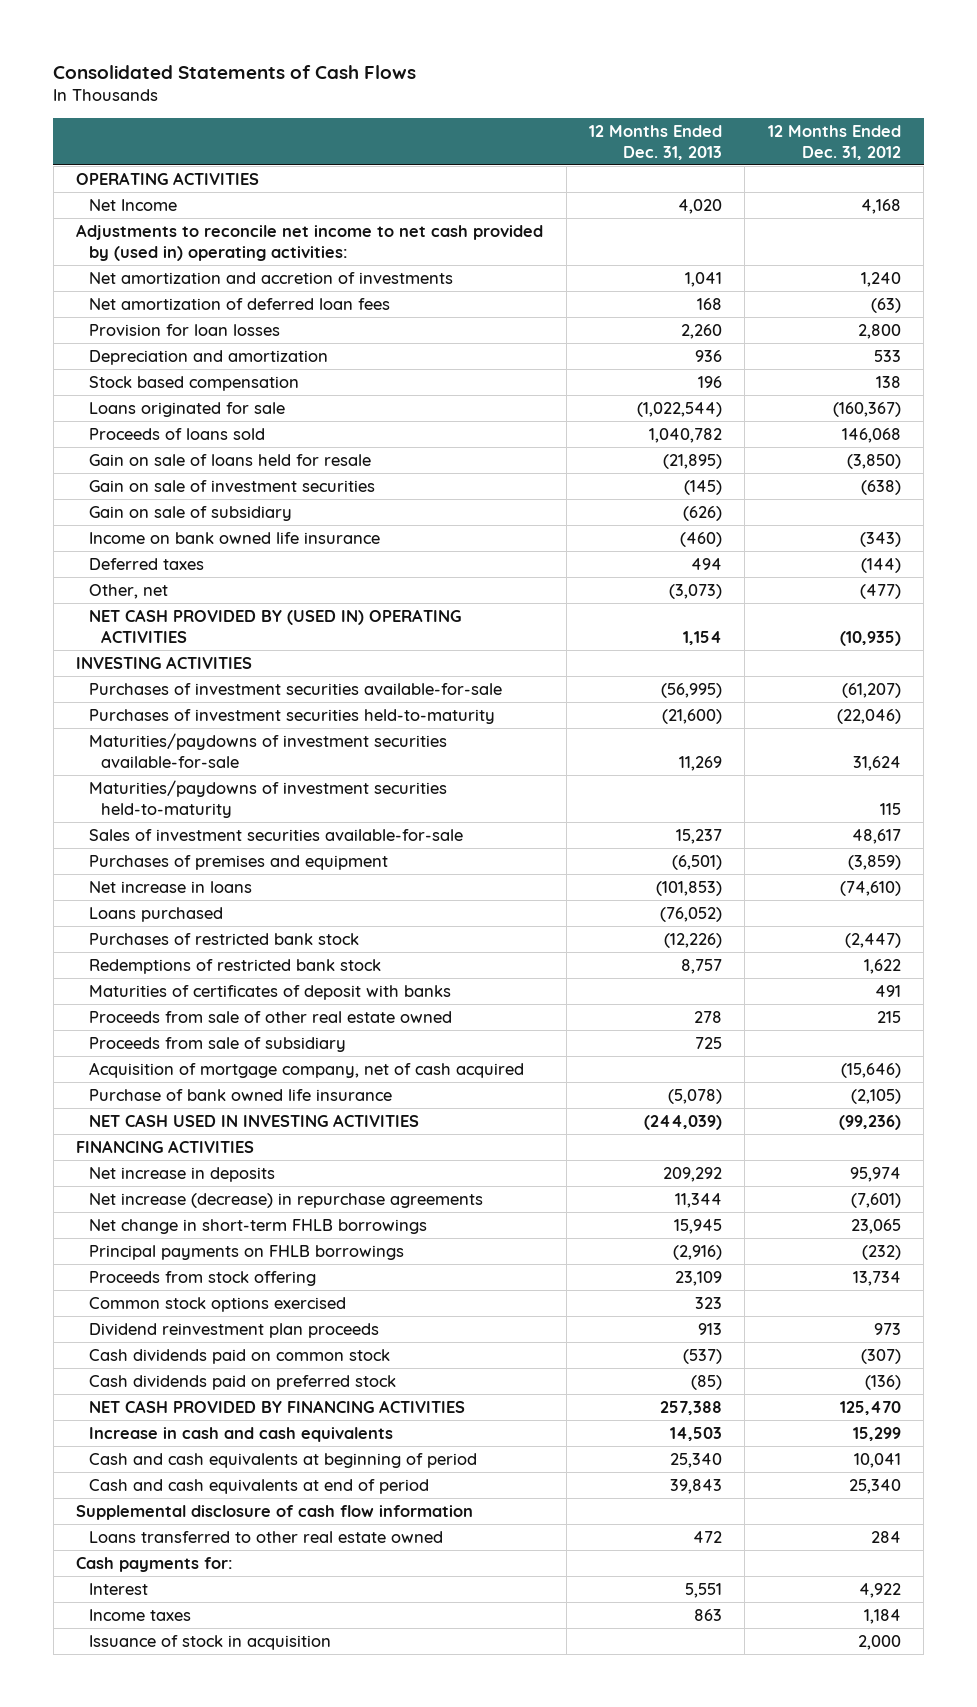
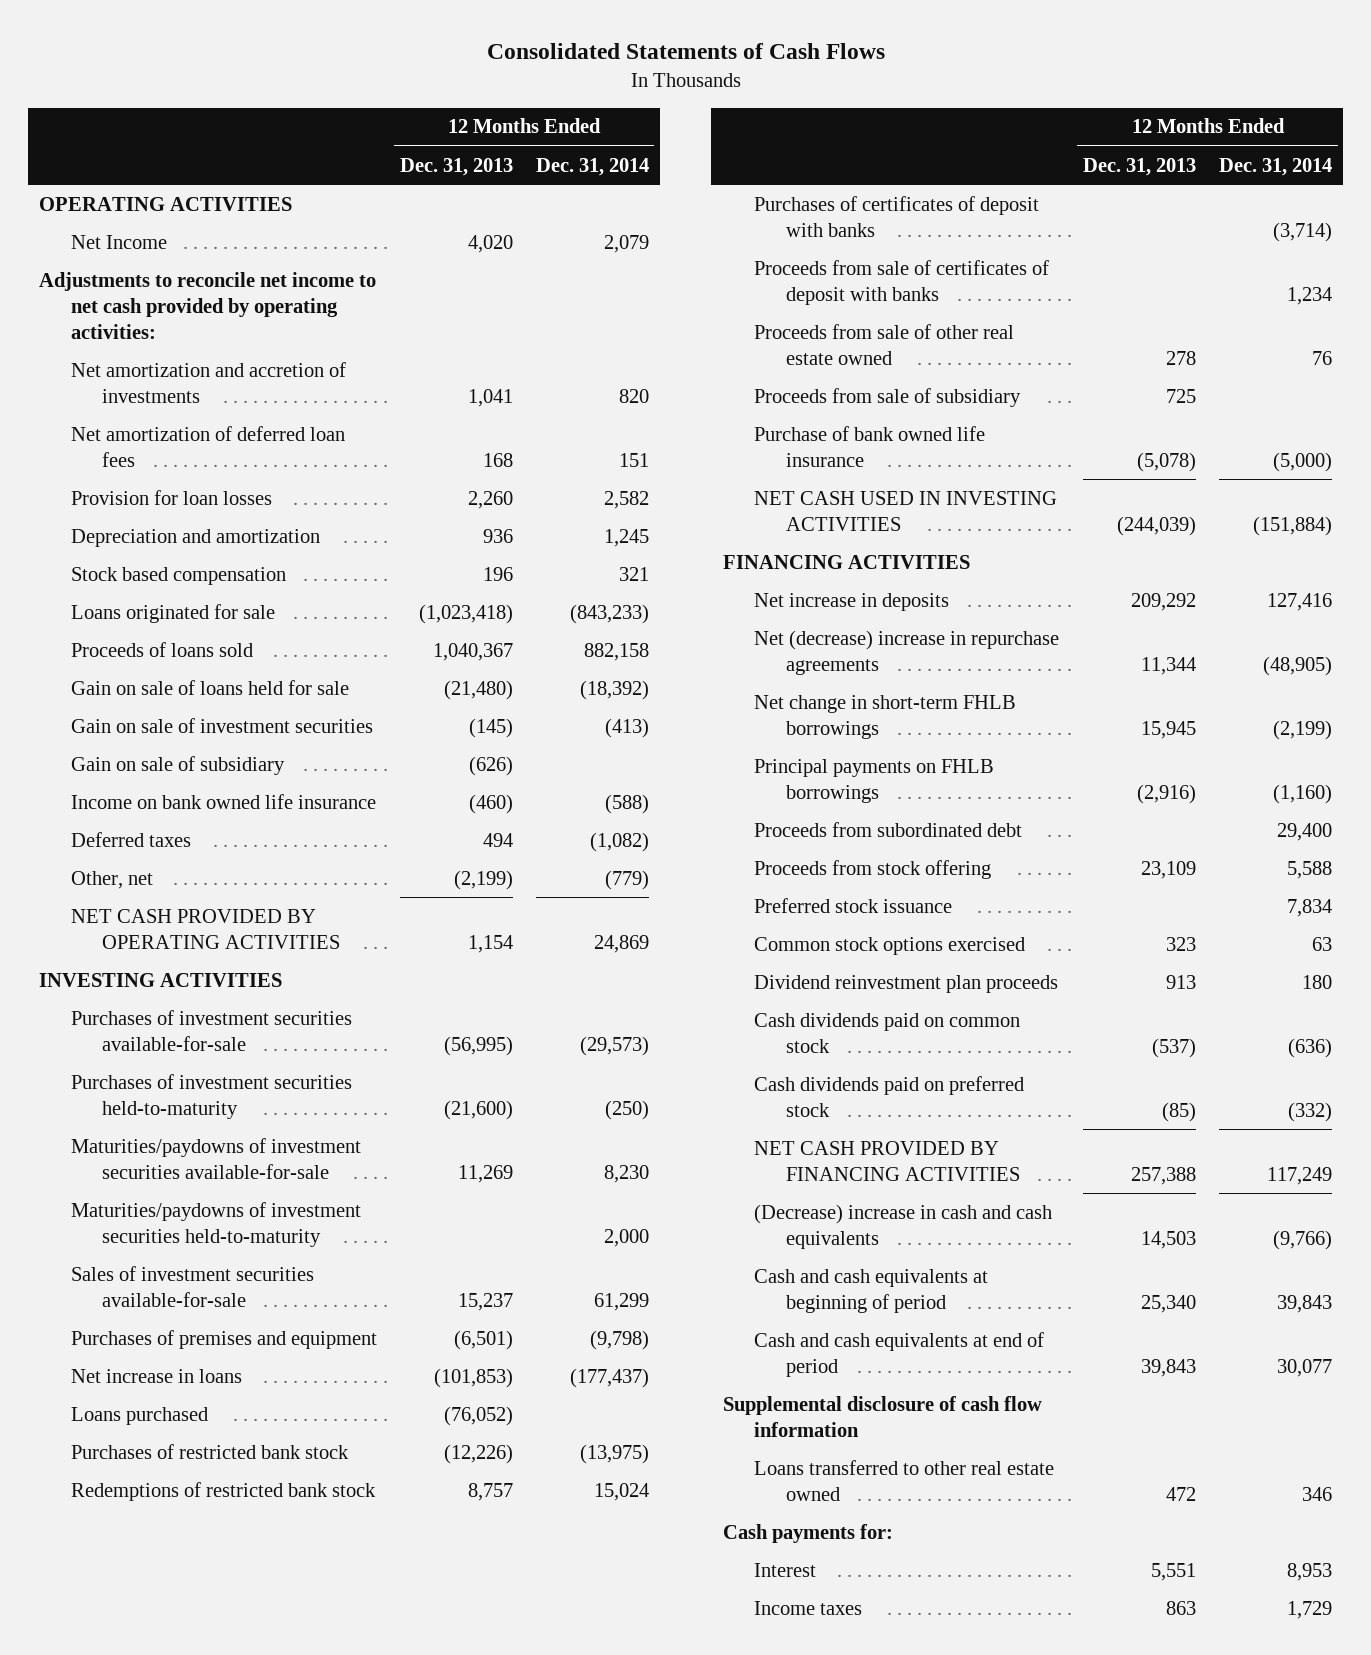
[767,124,901,160] 12 Months Ended Dec. 31, 2012 -> none
none -> [535,157,649,176] Dec. 31, 2014
[76,223,544,261] Adjustments to reconcile net income to net cash provided by (used in) operating activities: -> [39,271,377,339] Adjustments to reconcile net income to net cash provided by operating activities:
[637,401,723,417] (1,022,544) -> [418,603,513,624] (1,023,418)
[649,427,723,443] 1,040,782 -> [432,642,513,661] 1,040,367
[88,453,371,466] Gain on sale of loans held for resale -> [70,679,349,695] Gain on sale of loans held for sale
[663,453,723,469] (21,895) -> [443,679,513,700] (21,480)
[669,583,723,599] (3,073) -> [453,869,513,890] (2,199)
[88,608,461,643] NET CASH PROVIDED BY (USED IN) OPERATING ACTIVITIES -> [70,908,341,949] NET CASH PROVIDED BY OPERATING ACTIVITIES
none -> [754,195,1040,237] Purchases of certificates of deposit with banks
[88,984,451,1000] Maturities of certificates of deposit with banks -> [754,259,1050,305] Proceeds from sale of certificates of deposit with banks
[88,1061,524,1078] Acquisition of mortgage company, net of cash acquired -> none
[88,1192,483,1208] Net increase (decrease) in repurchase agreements -> [754,629,1060,675] Net (decrease) increase in repurchase agreements
none -> [754,821,1023,837] Proceeds from subordinated debt
none -> [754,897,953,913] Preferred stock issuance
[88,1426,393,1442] Increase in cash and cash equivalents -> [754,1203,1053,1249] (Decrease) increase in cash and cash equivalents
[88,1634,331,1650] Issuance of stock in acquisition -> none

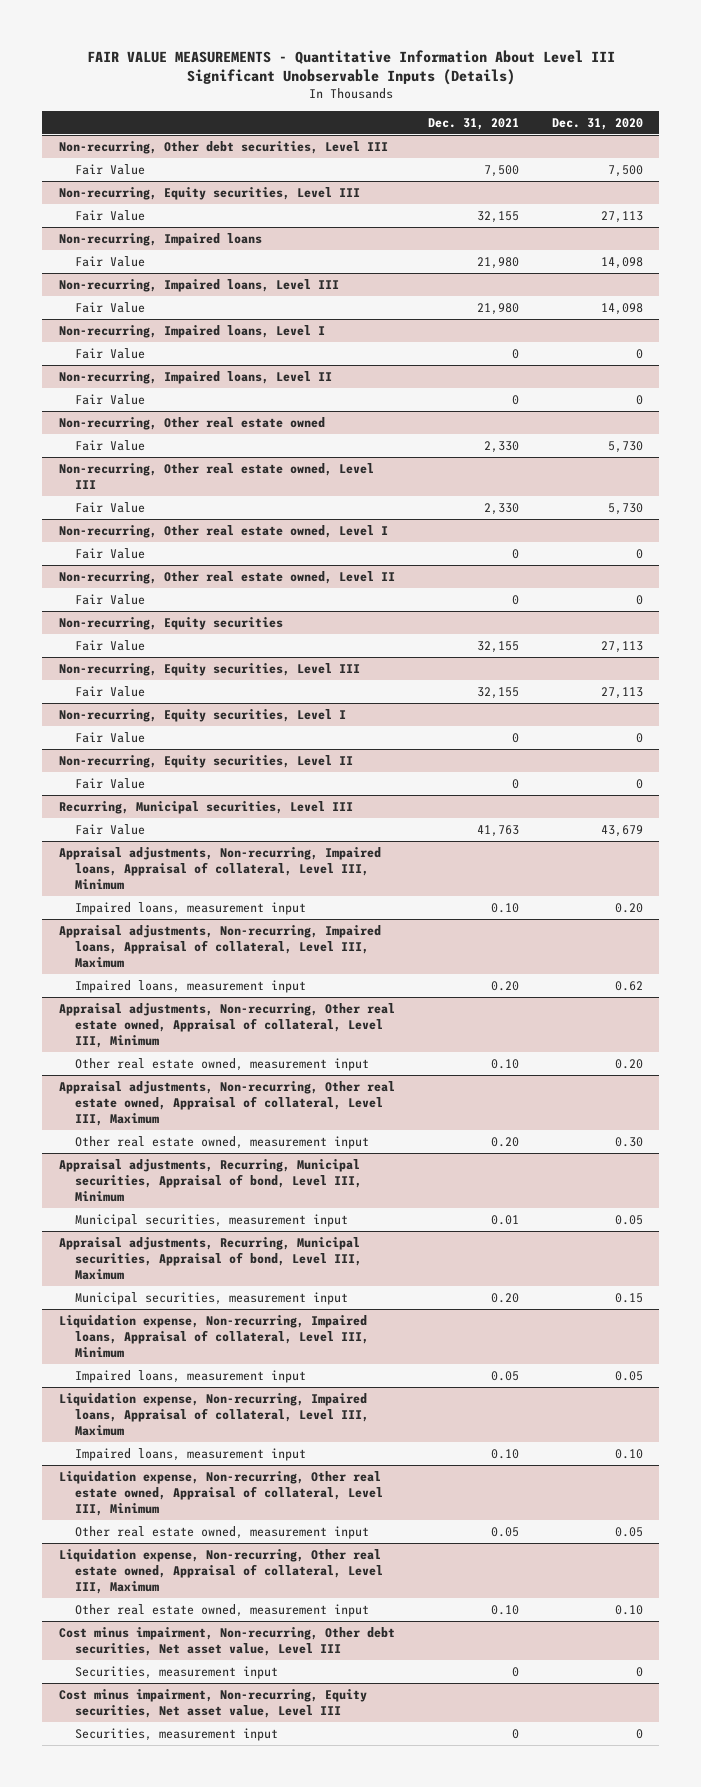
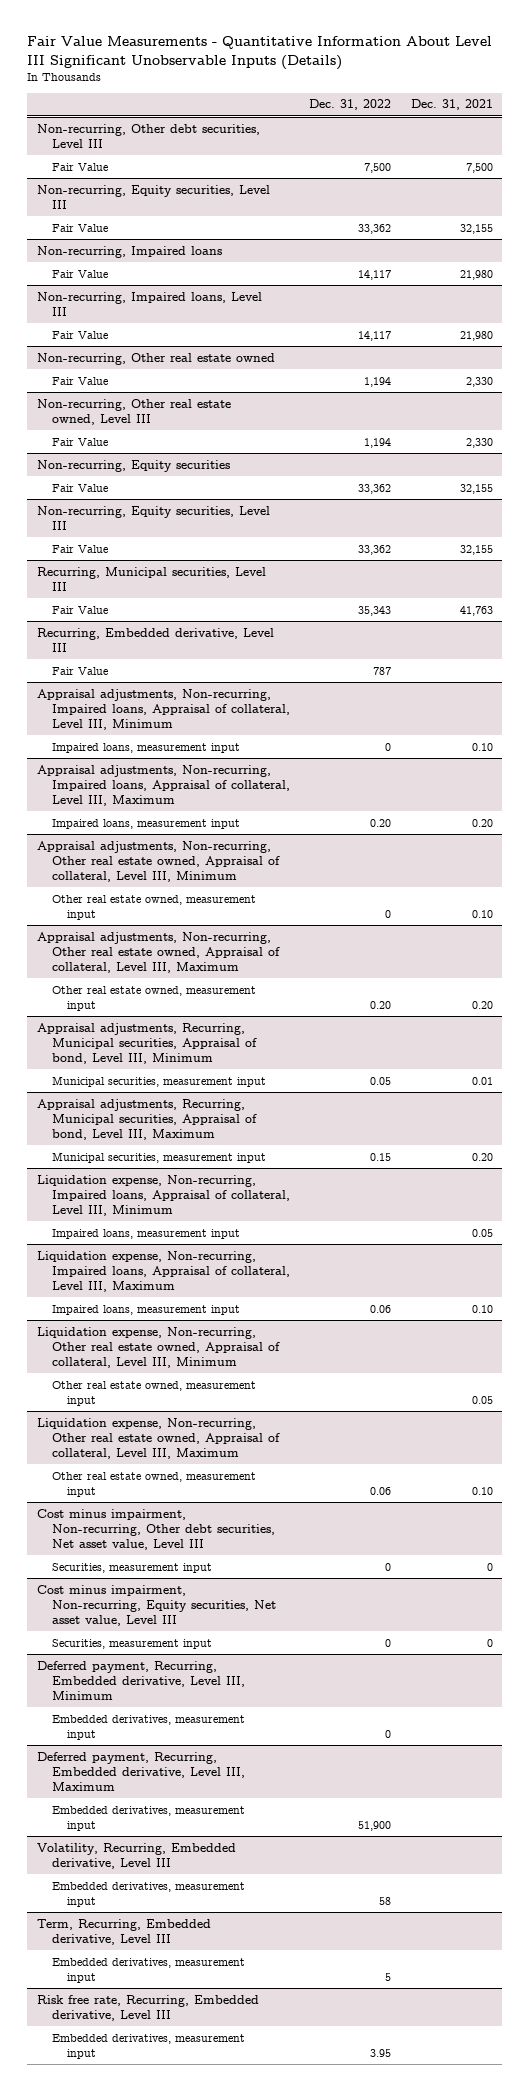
[86,49,615,86] FAIR VALUE MEASUREMENTS - Quantitative Information About Level III Significant Unobservable Inputs (Details) -> [27,35,493,70] Fair Value Measurements - Quantitative Information About Level III Significant Unobservable Inputs (Details)
[551,117,643,130] Dec. 31, 2020 -> none
none -> [309,99,392,111] Dec. 31, 2022
[58,324,325,338] Non-recurring, Impaired loans, Level I -> none
[74,347,145,359] Fair Value -> none
[58,370,332,384] Non-recurring, Impaired loans, Level II -> none
[74,393,145,405] Fair Value -> none
[58,524,388,538] Non-recurring, Other real estate owned, Level I -> none
[74,547,145,559] Fair Value -> none
[58,570,395,584] Non-recurring, Other real estate owned, Level II -> none
[74,593,145,605] Fair Value -> none
[58,708,346,722] Non-recurring, Equity securities, Level I -> none
[74,731,145,743] Fair Value -> none
[58,754,353,768] Non-recurring, Equity securities, Level II -> none
[74,777,145,789] Fair Value -> none
none -> [37,627,275,652] Recurring, Embedded derivative, Level III
none -> [52,666,109,675] Fair Value
none -> [37,1660,246,1700] Deferred payment, Recurring, Embedded derivative, Level III, Minimum
none -> [52,1714,246,1740] Embedded derivatives, measurement input
none -> [37,1751,246,1791] Deferred payment, Recurring, Embedded derivative, Level III, Maximum
none -> [52,1805,246,1831] Embedded derivatives, measurement input
none -> [37,1842,237,1869] Volatility, Recurring, Embedded derivative, Level III
none -> [52,1881,246,1907] Embedded derivatives, measurement input
none -> [37,1918,212,1945] Term, Recurring, Embedded derivative, Level III
none -> [52,1957,246,1983] Embedded derivatives, measurement input
none -> [37,1994,260,2021] Risk free rate, Recurring, Embedded derivative, Level III
none -> [52,2033,246,2059] Embedded derivatives, measurement input

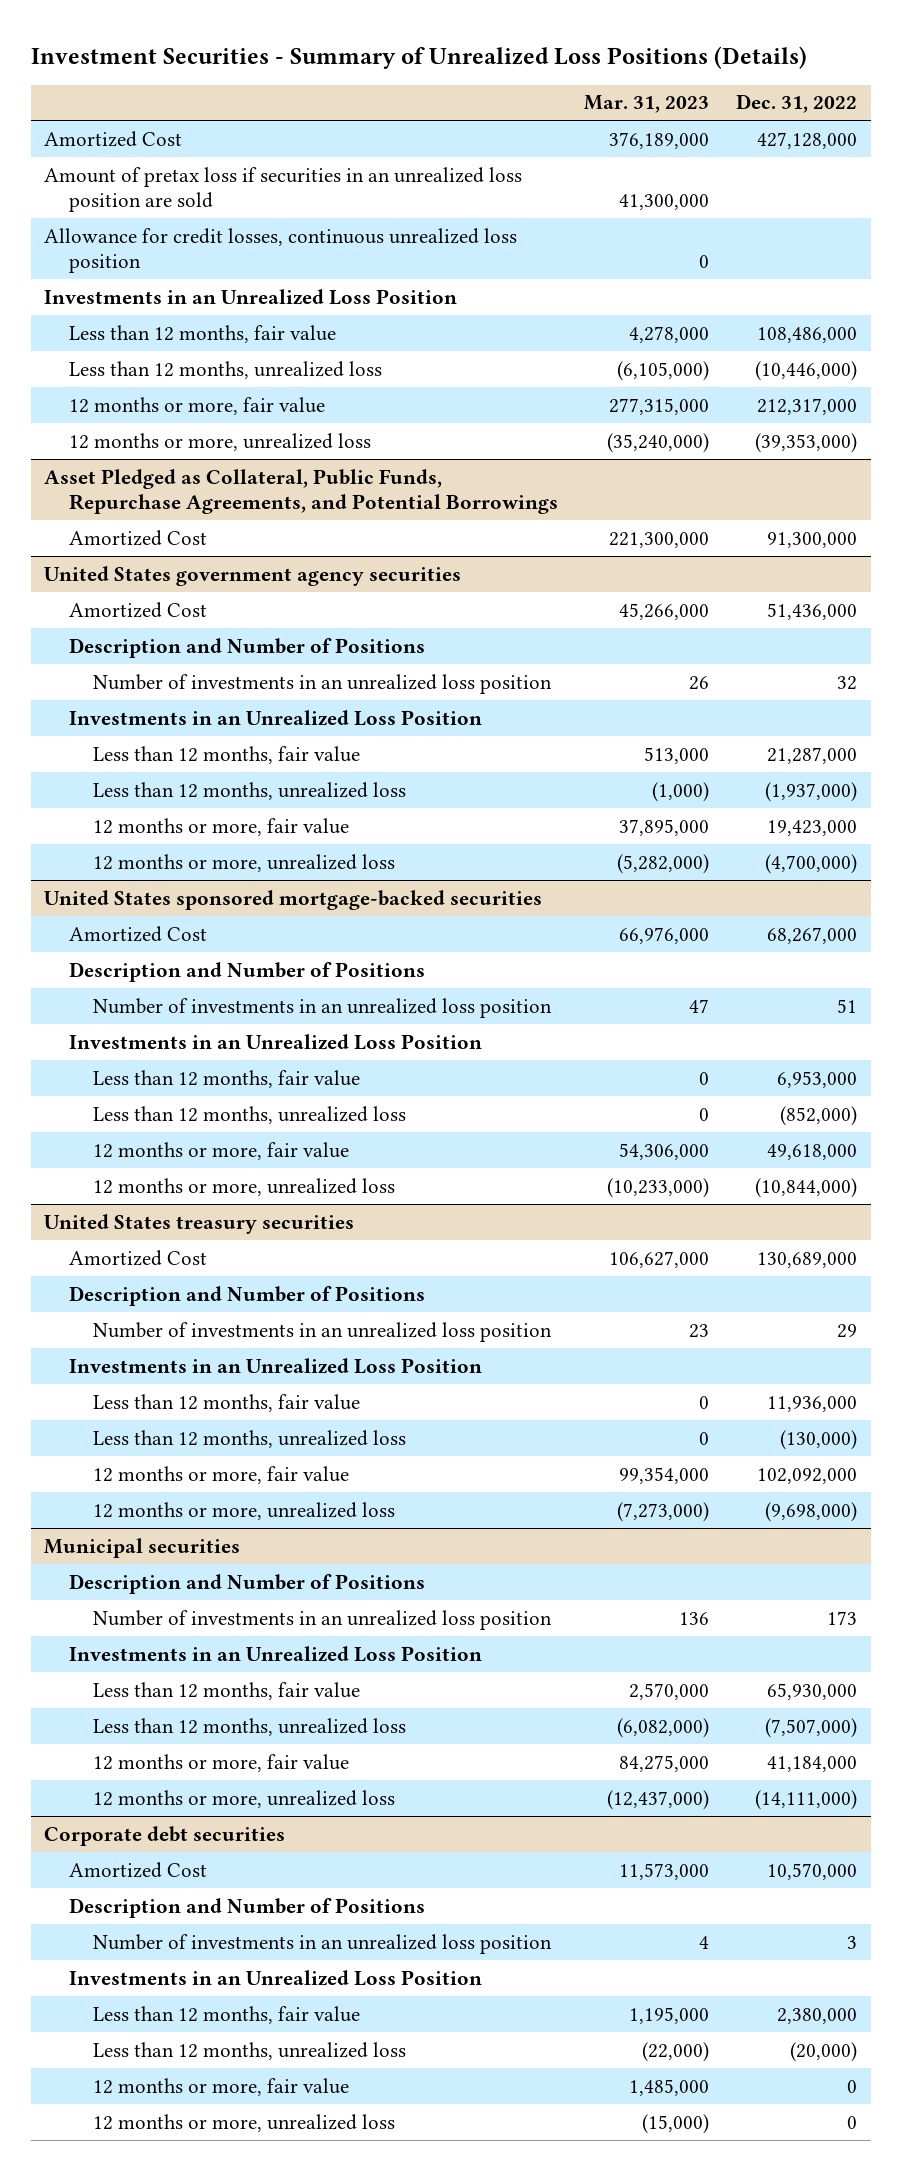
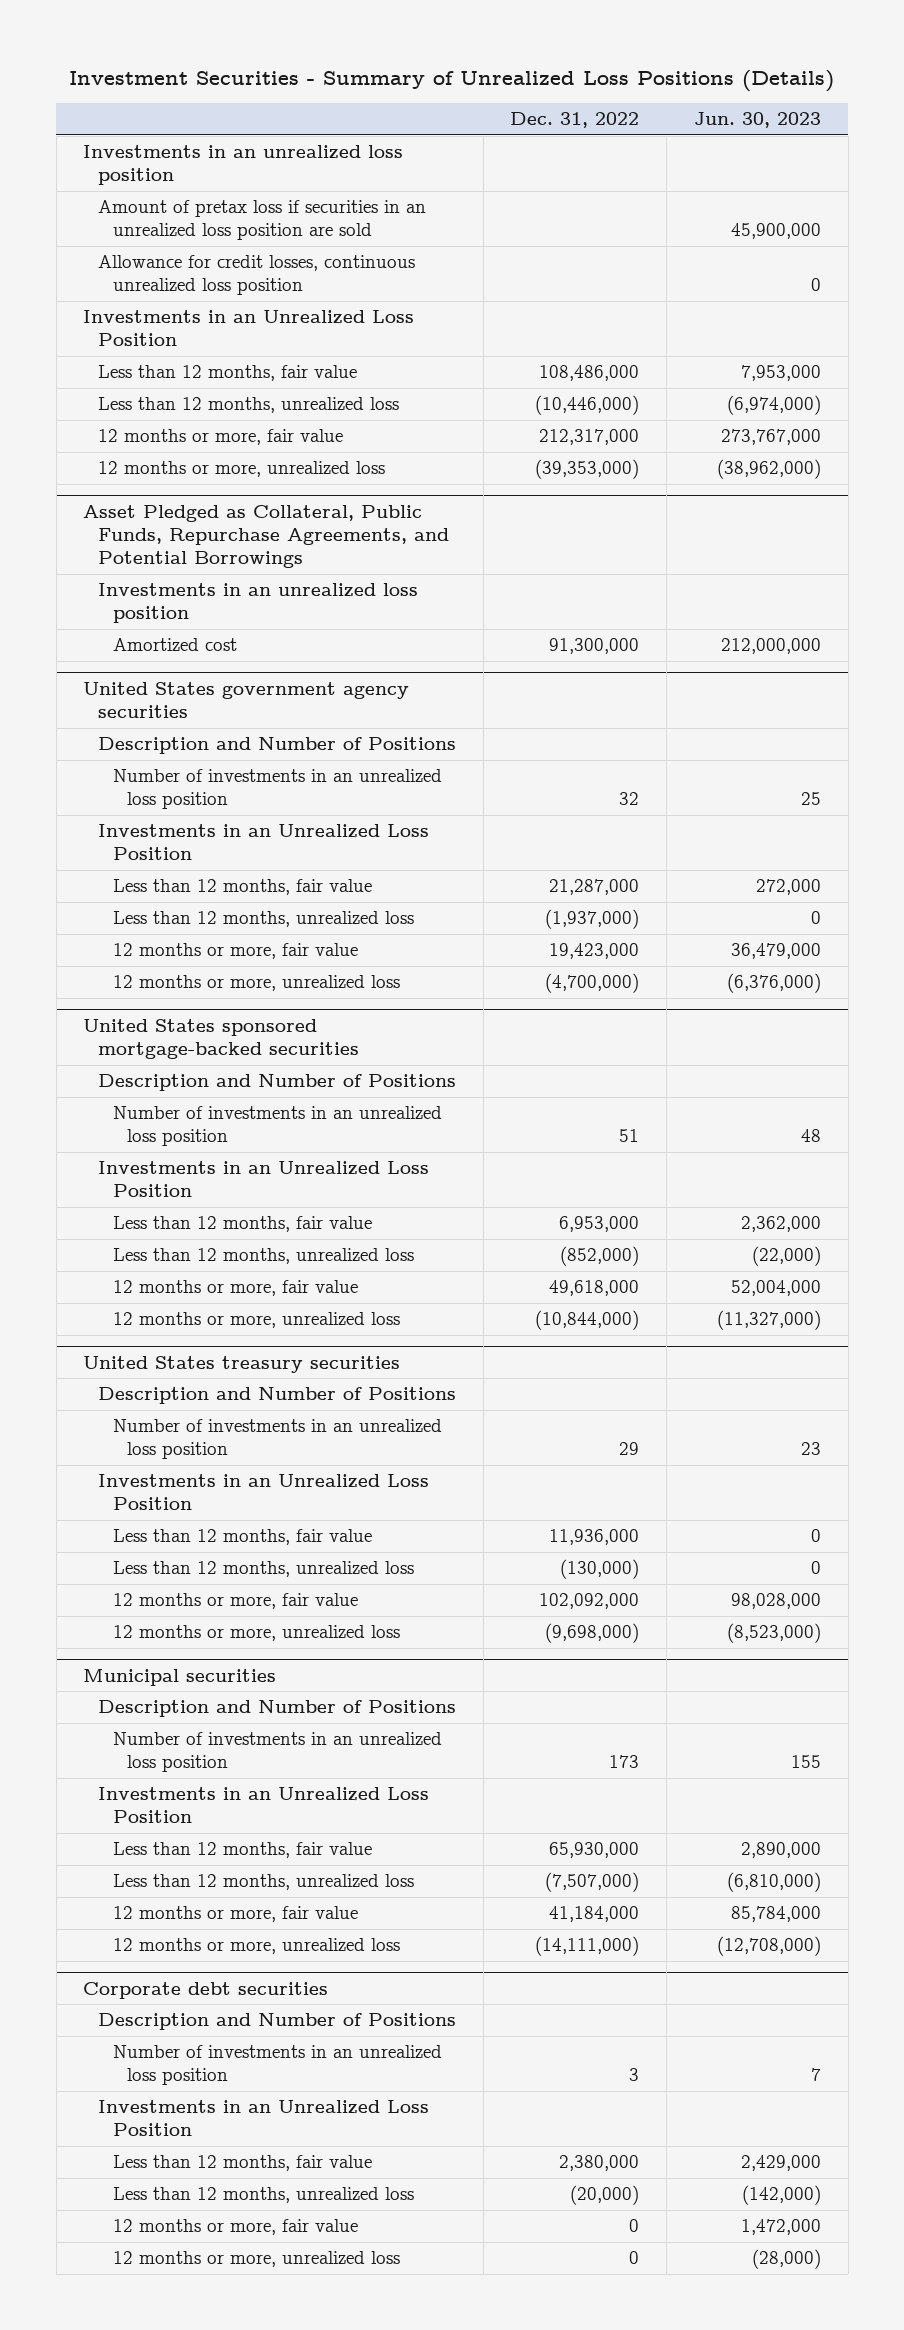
[584,95,710,114] Mar. 31, 2023 -> none
none -> [693,112,821,129] Jun. 30, 2023
[44,130,183,147] Amortized Cost -> none
none -> [83,145,404,186] Investments in an unrealized loss position
none -> [97,583,418,624] Investments in an unrealized loss position
[68,529,207,546] Amortized Cost -> [112,638,237,652] Amortized cost
[68,601,207,618] Amortized Cost -> none
[68,925,207,942] Amortized Cost -> none
[68,1249,207,1266] Amortized Cost -> none
[68,1861,207,1878] Amortized Cost -> none

